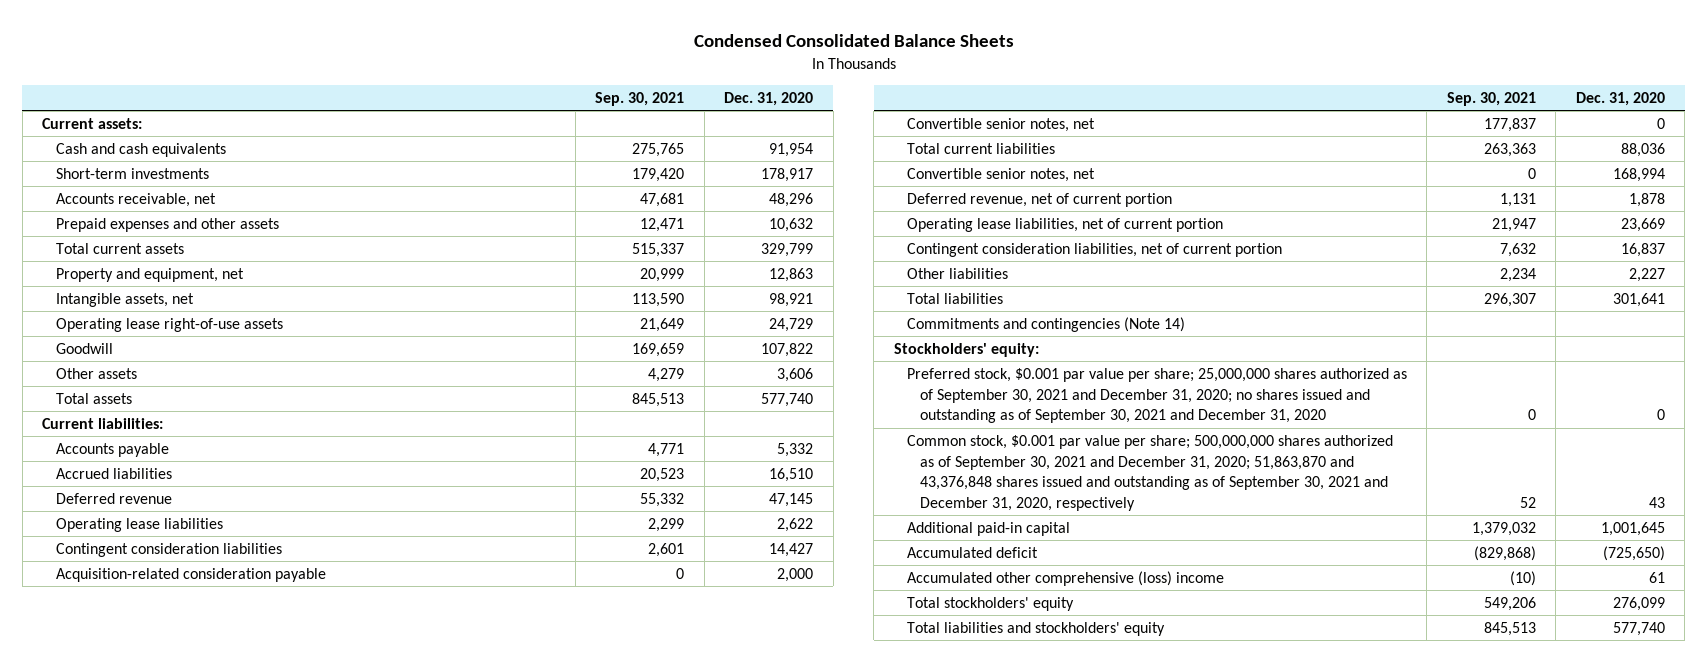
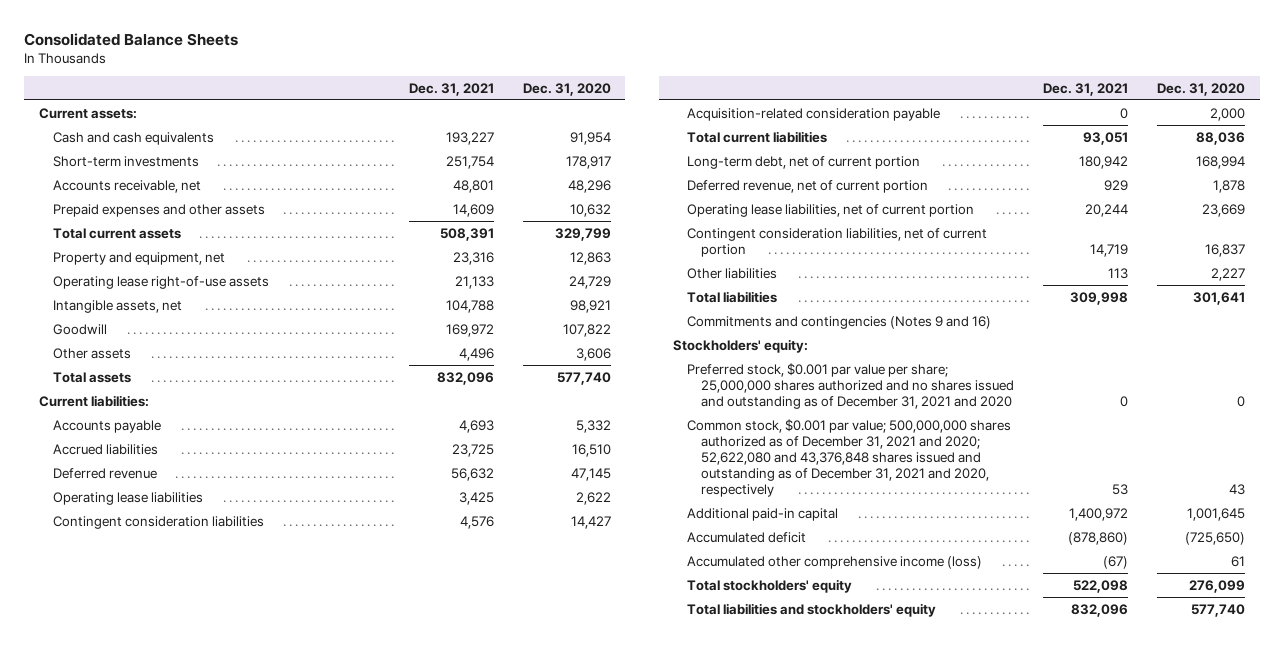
[693,34,1014,48] Condensed Consolidated Balance Sheets -> [24,32,239,46] Consolidated Balance Sheets
[595,92,685,107] Sep. 30, 2021 -> none
none -> [408,82,494,96] Dec. 31, 2021
[55,292,194,307] Intangible assets, net -> [52,299,182,313] Intangible assets, net
[907,117,1096,132] Convertible senior notes, net -> none
[907,167,1096,182] Convertible senior notes, net -> [687,155,921,169] Long-term debt, net of current portion
[907,316,1186,332] Commitments and contingencies (Note 14) -> [687,315,992,329] Commitments and contingencies (Notes 9 and 16)
[907,367,1408,424] Preferred stock, $0.001 par value per share; 25,000,000 shares authorized as of September 30, 2021 and December 31, 2020; no shares issued and outstanding as of September 30, 2021 and December 31, 2020 -> [687,362,1015,409] Preferred stock, $0.001 par value per share; 25,000,000 shares authorized and no shares issued and outstanding as of December 31, 2021 and 2020
[907,434,1394,512] Common stock, $0.001 par value per share; 500,000,000 shares authorized as of September 30, 2021 and December 31, 2020; 51,863,870 and 43,376,848 shares issued and outstanding as of September 30, 2021 and December 31, 2020, respectively -> [687,418,1012,497] Common stock, $0.001 par value; 500,000,000 shares authorized as of December 31, 2021 and 2020; 52,622,080 and 43,376,848 shares issued and outstanding as of December 31, 2021 and 2020, respectively
[907,570,1225,586] Accumulated other comprehensive (loss) income -> [687,555,983,569] Accumulated other comprehensive income (loss)

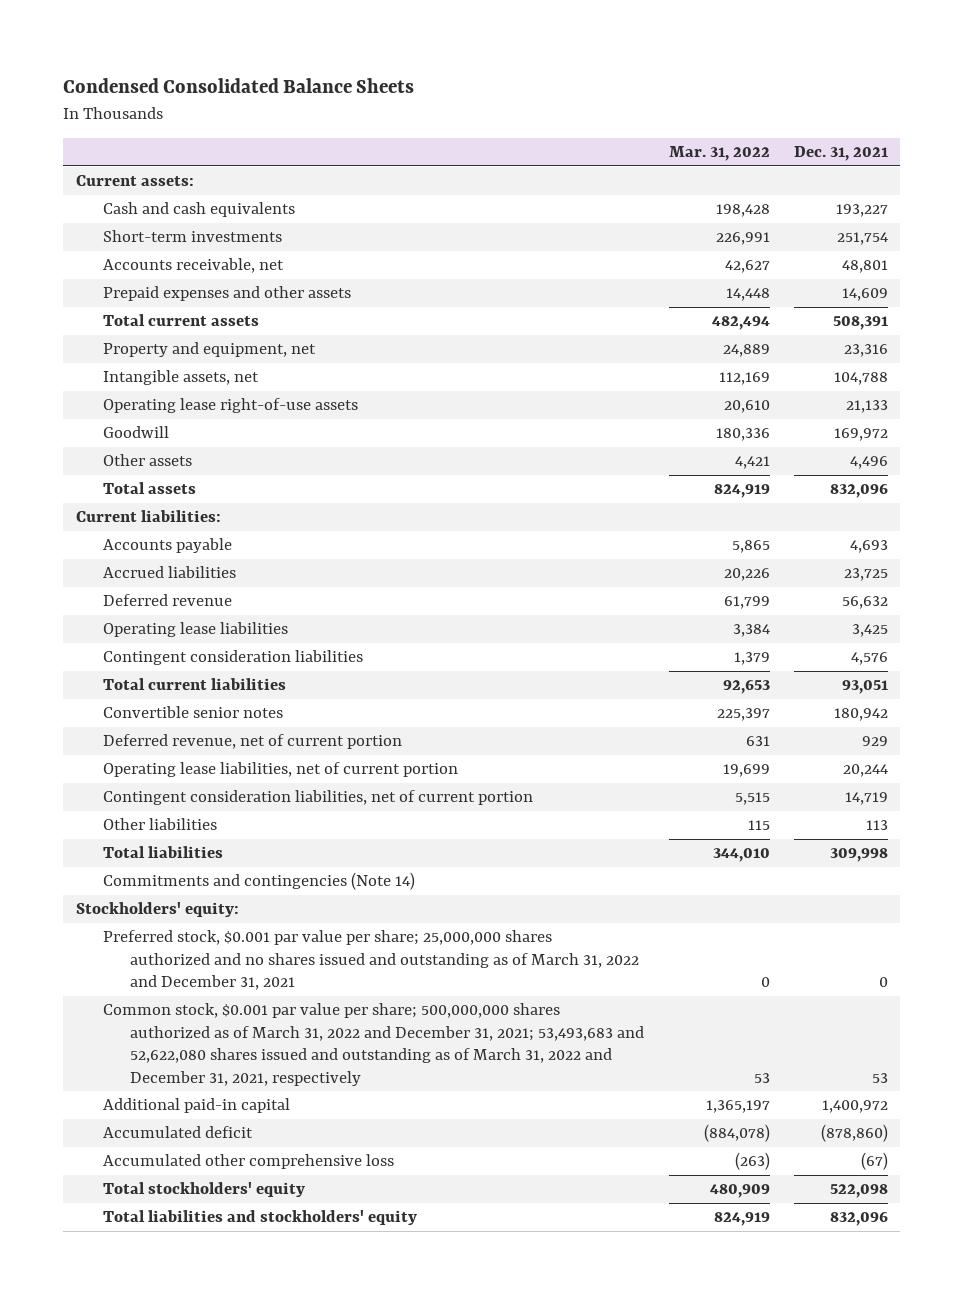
[24,32,239,46] Consolidated Balance Sheets -> [63,78,415,94] Condensed Consolidated Balance Sheets
[522,82,611,96] Dec. 31, 2020 -> none
none -> [668,146,770,162] Mar. 31, 2022
[52,275,269,289] Operating lease right-of-use assets -> [103,398,359,414] Operating lease right-of-use assets
[687,107,941,121] Acquisition-related consideration payable -> none
[687,155,921,169] Long-term debt, net of current portion -> [103,706,284,719] Convertible senior notes
[687,315,992,329] Commitments and contingencies (Notes 9 and 16) -> [103,872,416,891] Commitments and contingencies (Note 14)
[687,362,1015,409] Preferred stock, $0.001 par value per share; 25,000,000 shares authorized and no shares issued and outstanding as of December 31, 2021 and 2020 -> [103,930,640,991] Preferred stock, $0.001 par value per share; 25,000,000 shares authorized and no shares issued and outstanding as of March 31, 2022 and December 31, 2021
[687,418,1012,497] Common stock, $0.001 par value; 500,000,000 shares authorized as of December 31, 2021 and 2020; 52,622,080 and 43,376,848 shares issued and outstanding as of December 31, 2021 and 2020, respectively -> [103,1003,645,1087] Common stock, $0.001 par value per share; 500,000,000 shares authorized as of March 31, 2022 and December 31, 2021; 53,493,683 and 52,622,080 shares issued and outstanding as of March 31, 2022 and December 31, 2021, respectively
[687,555,983,569] Accumulated other comprehensive income (loss) -> [103,1154,395,1170] Accumulated other comprehensive loss

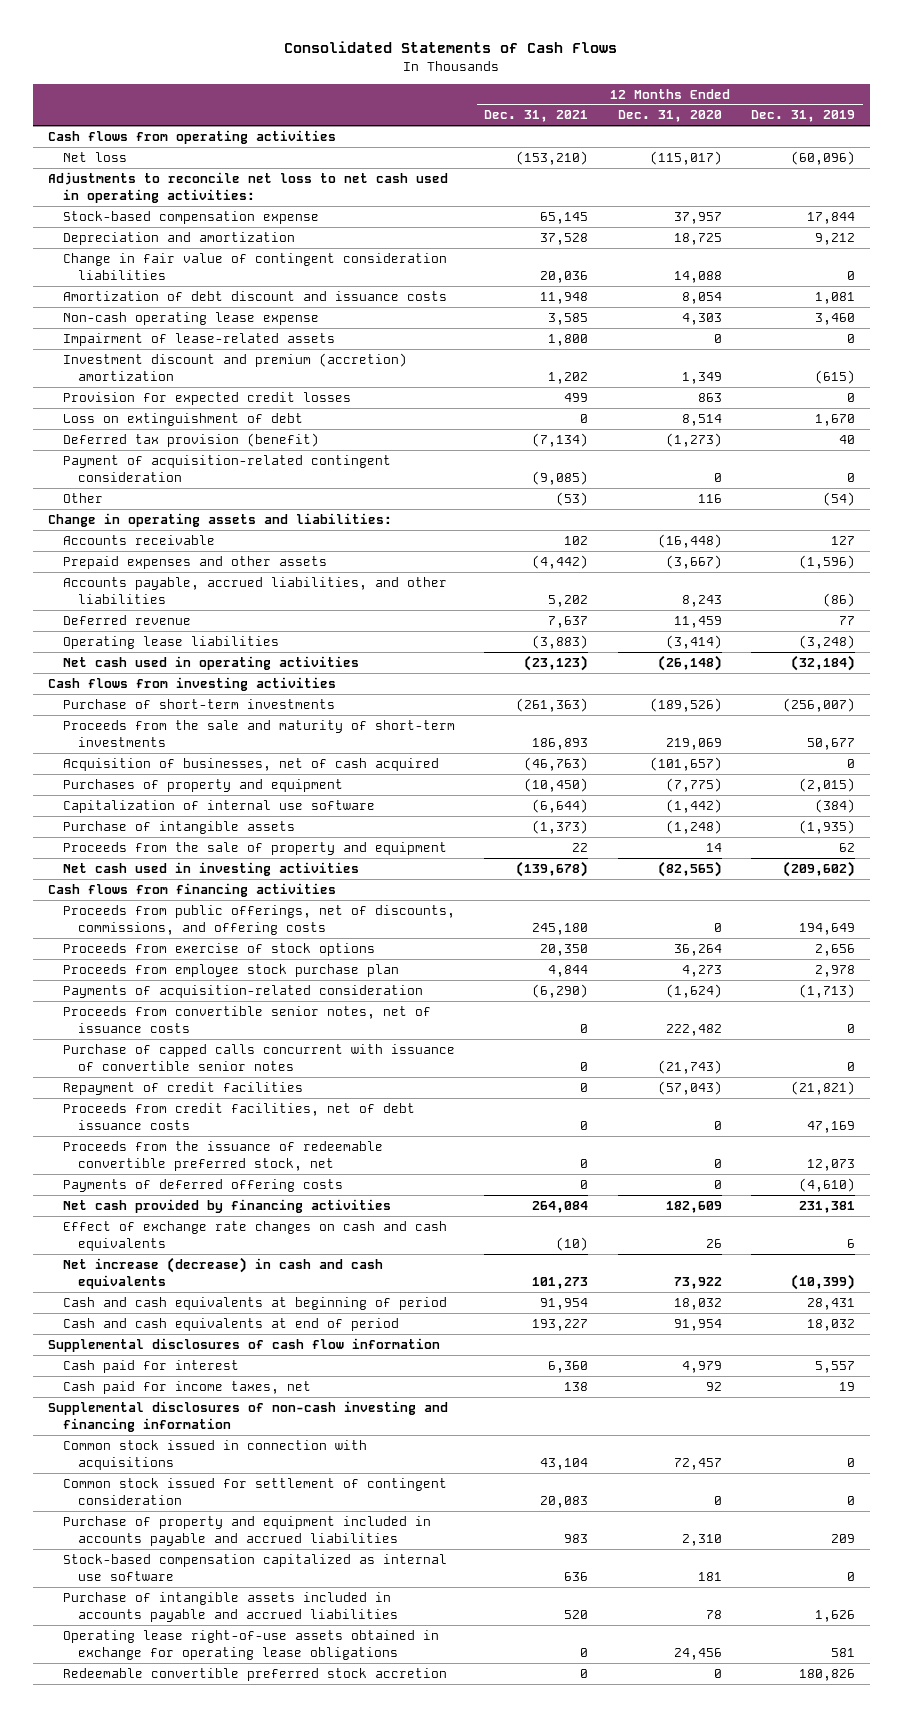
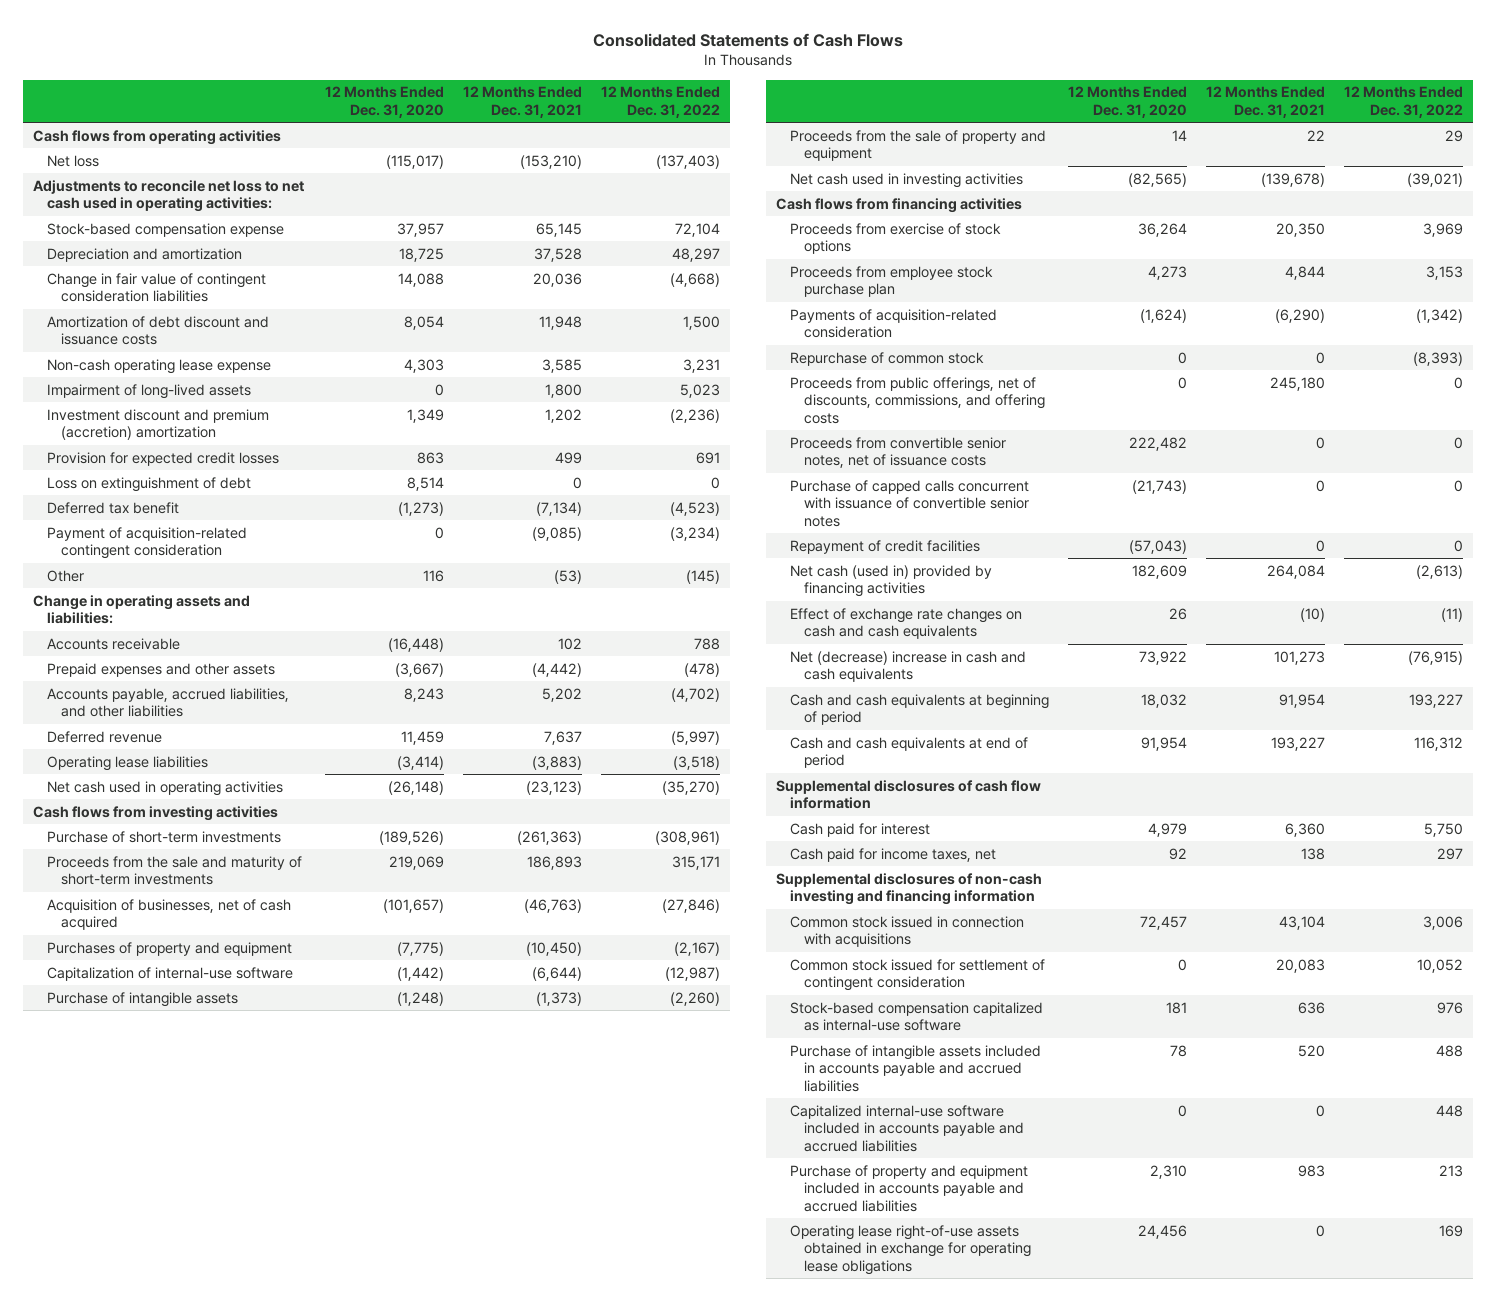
[751,110,856,123] Dec. 31, 2019 -> none
none -> [601,86,721,118] 12 Months Ended Dec. 31, 2022
[62,332,335,346] Impairment of lease-related assets -> [47,383,252,399] Impairment of long-lived assets
[62,432,319,447] Deferred tax provision (benefit) -> [47,501,180,514] Deferred tax benefit
[62,799,375,813] Capitalization of internal use software -> [47,966,294,981] Capitalization of internal-use software
none -> [789,351,984,366] Repurchase of common stock
[62,904,455,935] Proceeds from public offerings, net of discounts, commissions, and offering costs -> [789,376,1045,424] Proceeds from public offerings, net of discounts, commissions, and offering costs
[62,1102,415,1130] Proceeds from credit facilities, net of debt issuance costs -> none
[62,1140,383,1171] Proceeds from the issuance of redeemable convertible preferred stock, net -> none
[62,1178,343,1192] Payments of deferred offering costs -> none
[62,1198,391,1213] Net cash provided by financing activities -> [789,564,992,598] Net cash (used in) provided by financing activities
[62,1256,383,1289] Net increase (decrease) in cash and cash equivalents -> [789,650,1026,683] Net (decrease) increase in cash and cash equivalents
[62,1553,447,1581] Stock-based compensation capitalized as internal use software -> [789,1001,1043,1032] Stock-based compensation capitalized as internal-use software
none -> [789,1104,1024,1152] Capitalized internal-use software included in accounts payable and accrued liabilities
[62,1515,431,1546] Purchase of property and equipment included in accounts payable and accrued liabilities -> [789,1164,1028,1212] Purchase of property and equipment included in accounts payable and accrued liabilities
[62,1667,447,1681] Redeemable convertible preferred stock accretion -> none

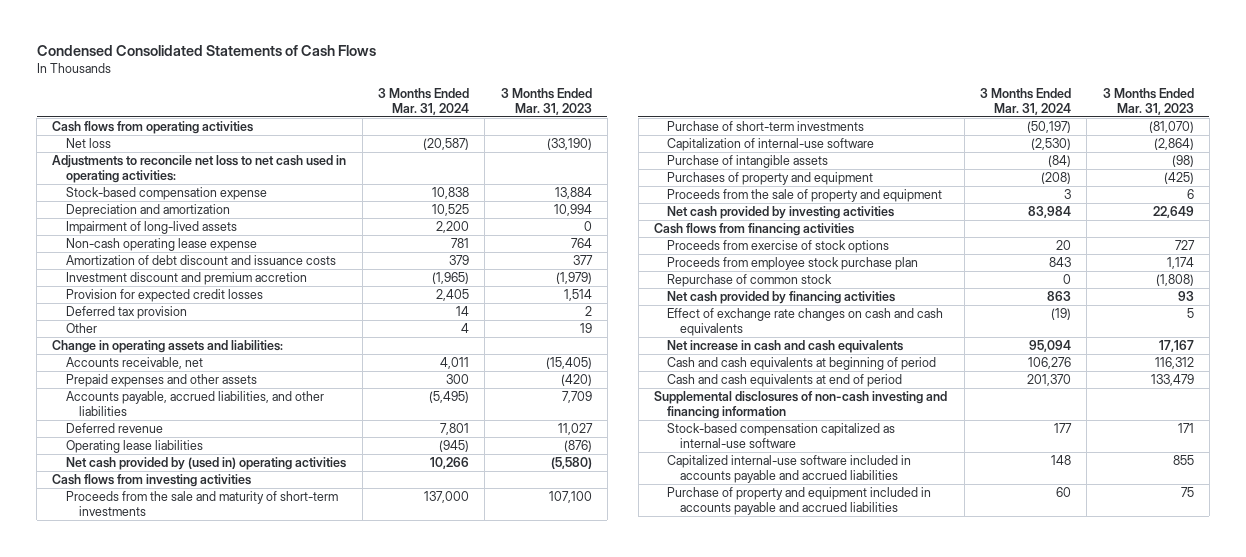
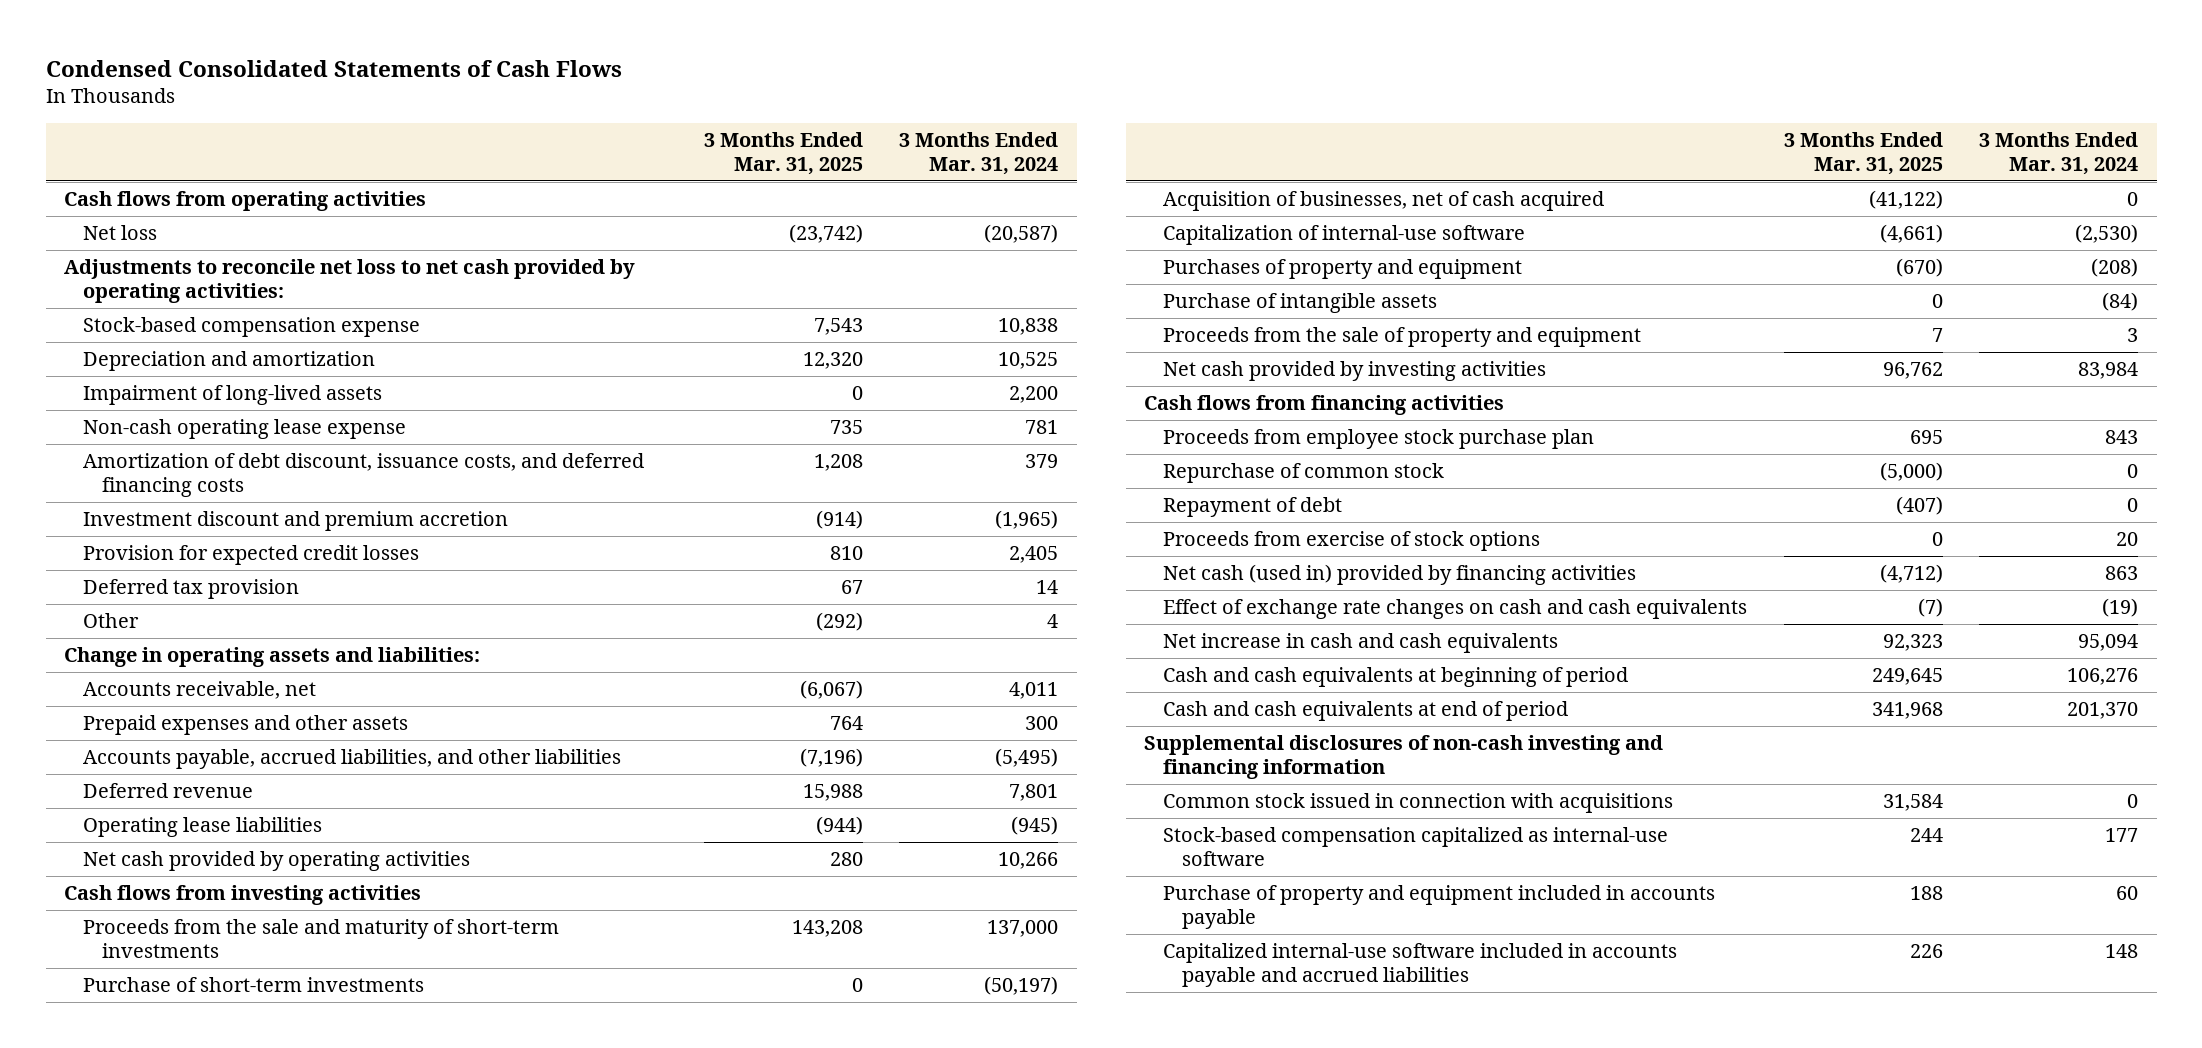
[500,88,592,115] 3 Months Ended Mar. 31, 2023 -> none
none -> [703,131,863,176] 3 Months Ended Mar. 31, 2025
[52,155,347,183] Adjustments to reconcile net loss to net cash used in operating activities: -> [64,258,636,304] Adjustments to reconcile net loss to net cash provided by operating activities:
[65,255,336,266] Amortization of debt discount and issuance costs -> [83,452,645,498] Amortization of debt discount, issuance costs, and deferred financing costs
[65,457,346,471] Net cash provided by (used in) operating activities -> [83,850,471,871] Net cash provided by operating activities
none -> [1163,190,1605,211] Acquisition of businesses, net of cash acquired
[667,155,829,169] Purchase of intangible assets -> [1163,292,1438,313] Purchase of intangible assets
none -> [1163,496,1343,517] Repayment of debt
[667,240,890,254] Proceeds from exercise of stock options -> [1163,530,1541,551] Proceeds from exercise of stock options
[667,291,896,305] Net cash provided by financing activities -> [1163,563,1637,585] Net cash (used in) provided by financing activities
none -> [1163,792,1674,813] Common stock issued in connection with acquisitions
none -> [1163,884,1716,930] Purchase of property and equipment included in accounts payable
[667,487,932,515] Purchase of property and equipment included in accounts payable and accrued liabilities -> none

